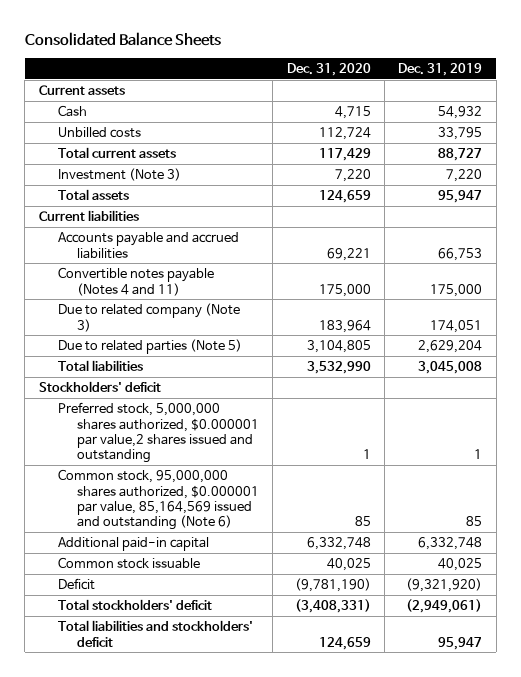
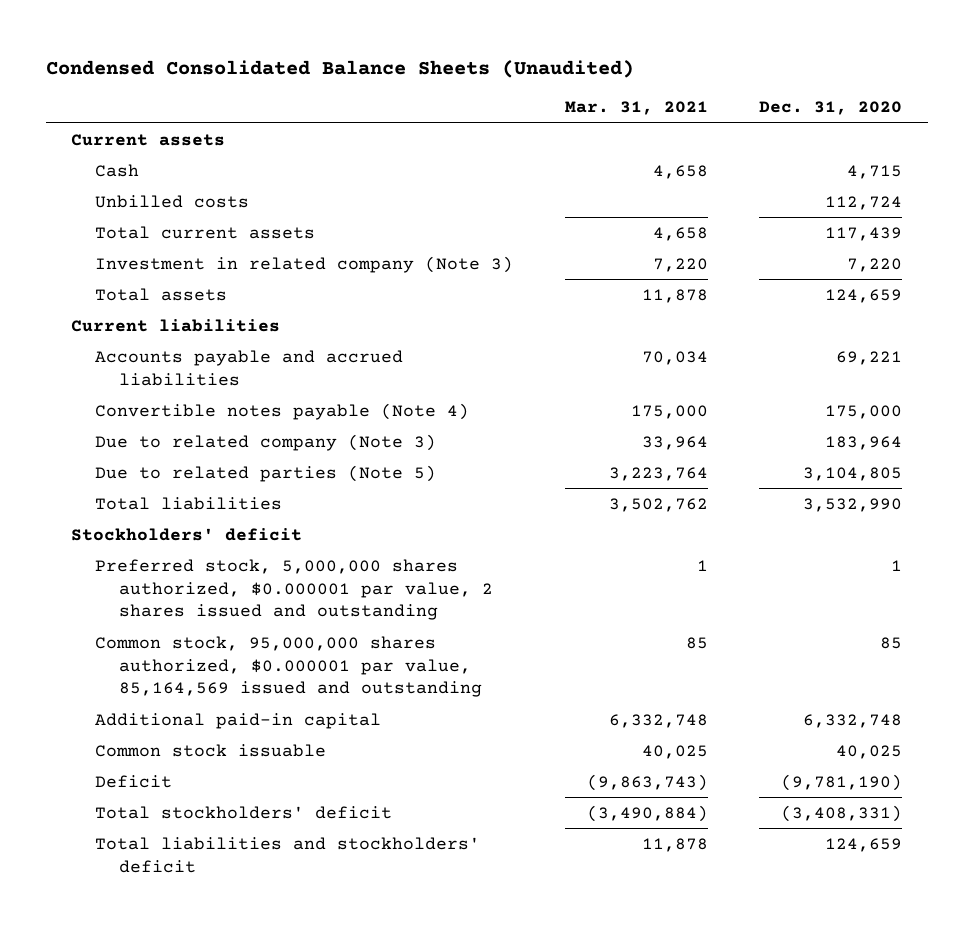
[24,31,221,46] Consolidated Balance Sheets -> [45,59,634,78] Condensed Consolidated Balance Sheets (Unaudited)
[398,63,483,77] Dec. 31, 2019 -> none
none -> [564,101,708,116] Mar. 31, 2021
[318,148,371,162] 117,429 -> [825,226,903,241] 117,439
[57,168,181,182] Investment (Note 3) -> [95,255,514,273] Investment in related company (Note 3)
[57,267,214,296] Convertible notes payable (Notes 4 and 11) -> [95,402,470,420] Convertible notes payable (Note 4)
[57,402,259,464] Preferred stock, 5,000,000 shares authorized, $0.000001 par value,2 shares issued and outstanding -> [95,558,494,621] Preferred stock, 5,000,000 shares authorized, $0.000001 par value, 2 shares issued and outstanding
[57,469,259,531] Common stock, 95,000,000 shares authorized, $0.000001 par value, 85,164,569 issued and outstanding (Note 6) -> [95,635,483,698] Common stock, 95,000,000 shares authorized, $0.000001 par value, 85,164,569 issued and outstanding

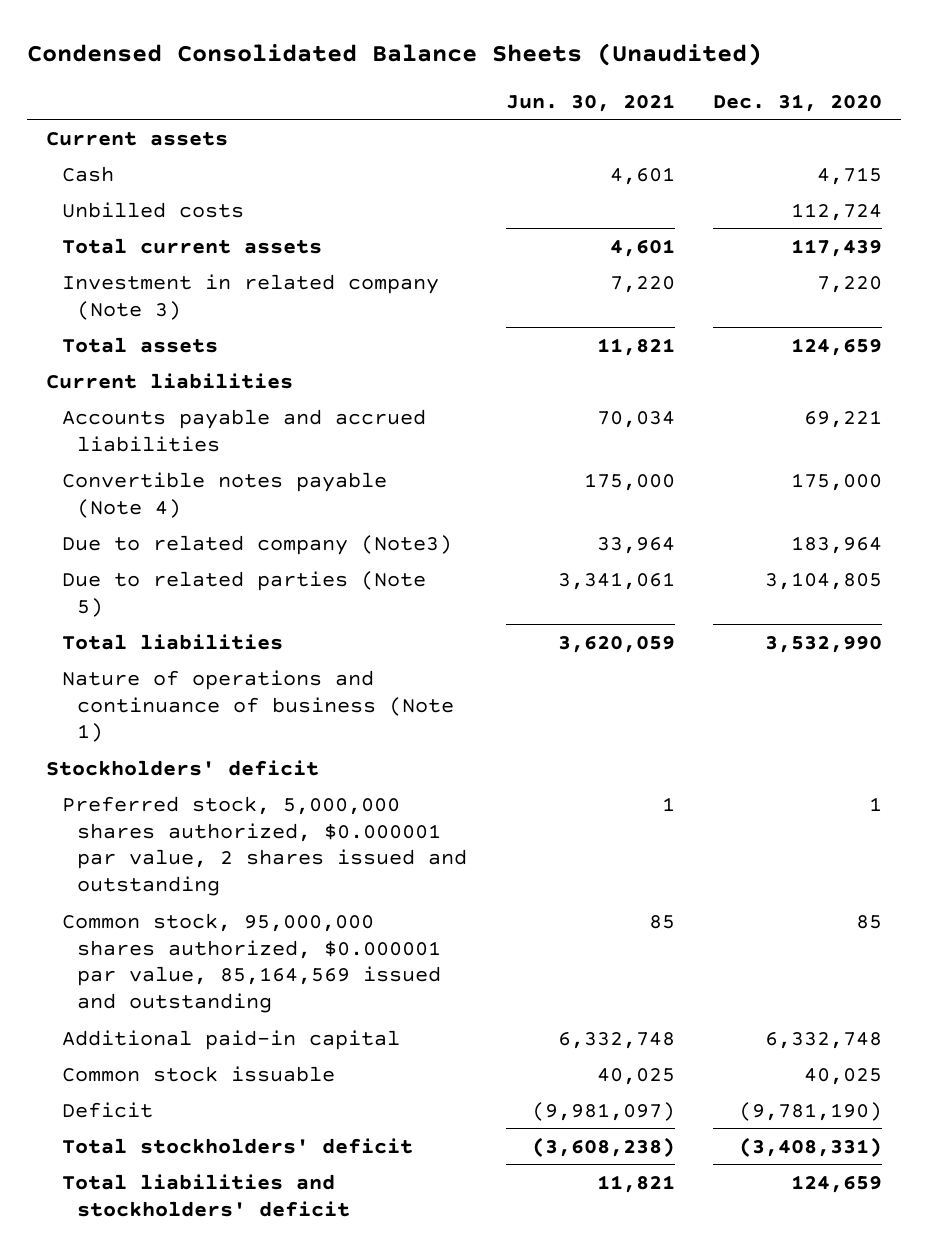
[564,101,708,116] Mar. 31, 2021 -> none
none -> [505,93,675,112] Jun. 30, 2021
[95,433,437,451] Due to related company (Note 3) -> [61,534,452,555] Due to related company (Note3)
none -> [61,669,455,743] Nature of operations and continuance of business (Note 1)

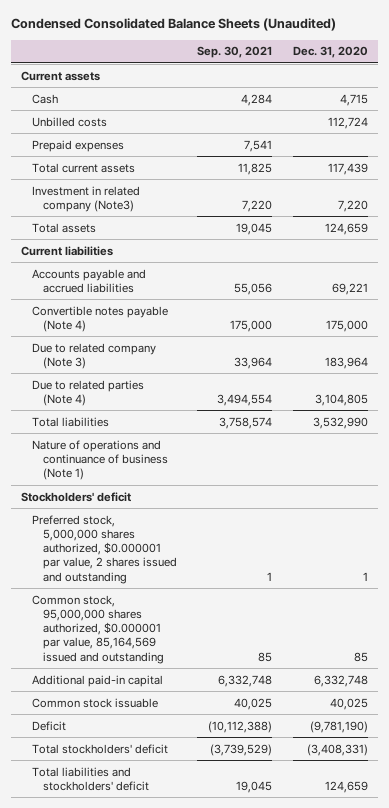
[505,93,675,112] Jun. 30, 2021 -> none
none -> [197,46,273,59] Sep. 30, 2021
none -> [32,139,125,152] Prepaid expenses
[61,273,439,320] Investment in related company (Note 3) -> [32,185,141,212] Investment in related company (Note3)
[61,534,452,555] Due to related company (Note3) -> [32,342,157,369] Due to related company (Note 3)
[61,570,426,617] Due to related parties (Note 5) -> [32,379,145,406] Due to related parties (Note 4)

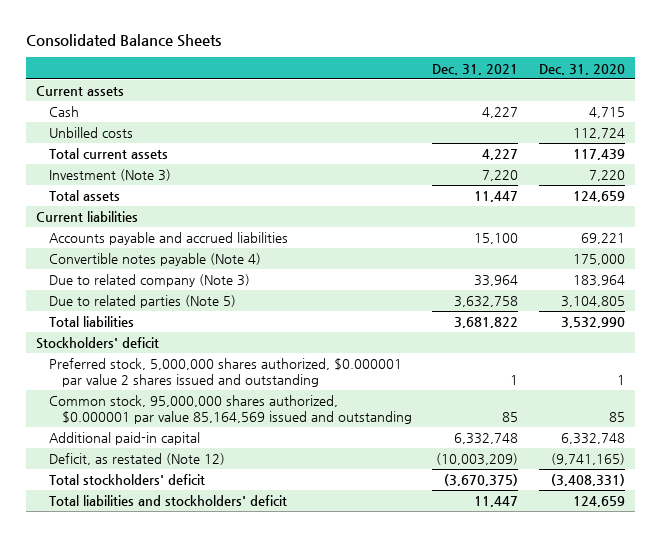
[10,18,336,32] Condensed Consolidated Balance Sheets (Unaudited) -> [25,33,221,47] Consolidated Balance Sheets
[197,46,273,59] Sep. 30, 2021 -> none
none -> [432,63,519,75] Dec. 31, 2021
[32,139,125,152] Prepaid expenses -> none
[32,185,141,212] Investment in related company (Note3) -> [48,169,171,182] Investment (Note 3)
[32,379,145,406] Due to related parties (Note 4) -> [48,295,236,309] Due to related parties (Note 5)
[32,439,169,481] Nature of operations and continuance of business (Note 1) -> none
[32,514,178,584] Preferred stock, 5,000,000 shares authorized, $0.000001 par value, 2 shares issued and outstanding -> [48,358,402,388] Preferred stock, 5,000,000 shares authorized, $0.000001 par value 2 shares issued and outstanding
[32,594,165,664] Common stock, 95,000,000 shares authorized, $0.000001 par value, 85,164,569 issued and outstanding -> [48,395,412,425] Common stock, 95,000,000 shares authorized, $0.000001 par value 85,164,569 issued and outstanding
[32,697,159,708] Common stock issuable -> none
[32,720,67,731] Deficit -> [48,453,225,466] Deficit, as restated (Note 12)
[309,720,368,733] (9,781,190) -> [550,453,625,466] (9,741,165)

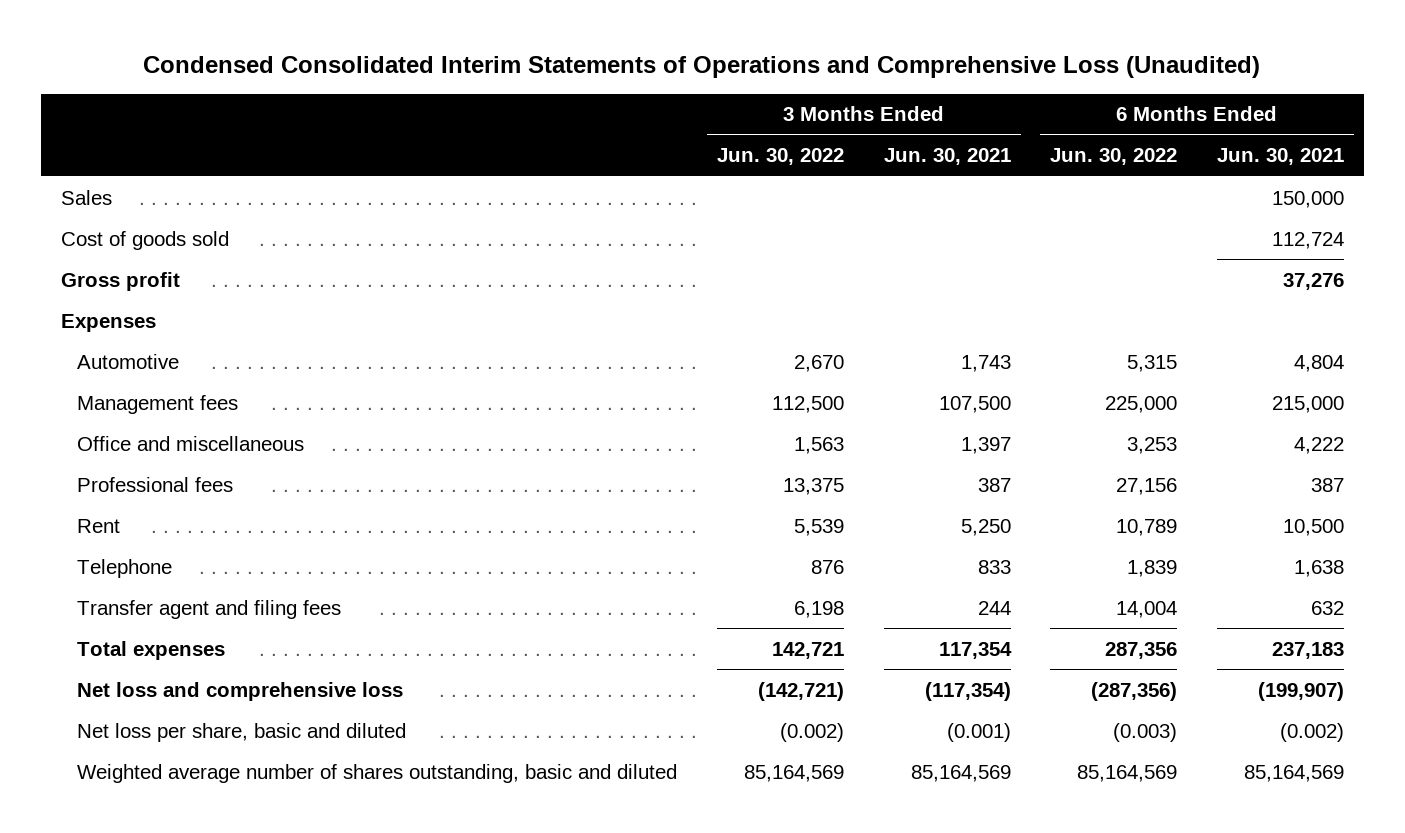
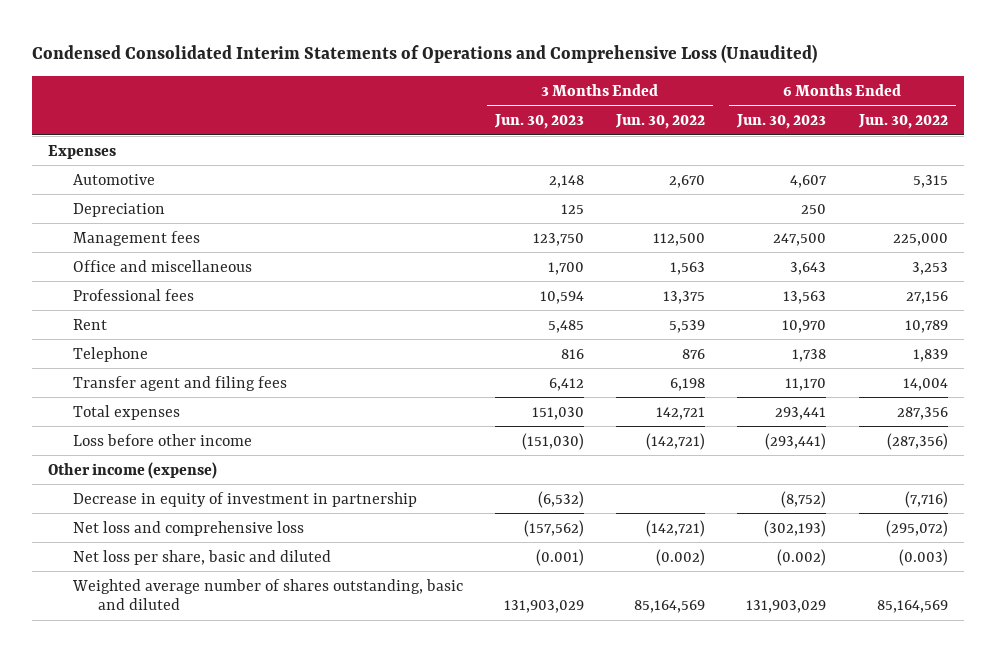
[883,148,1011,166] Jun. 30, 2021 -> none
[1217,148,1345,166] Jun. 30, 2021 -> none
none -> [494,113,585,129] Jun. 30, 2023
none -> [736,113,827,129] Jun. 30, 2023
[60,189,112,205] Sales -> none
[60,230,229,250] Cost of goods sold -> none
[60,271,180,291] Gross profit -> none
none -> [73,202,166,217] Depreciation
none -> [73,433,253,446] Loss before other income
none -> [48,461,218,479] Other income (expense)
none -> [73,491,418,507] Decrease in equity of investment in partnership
[1091,681,1178,701] (287,356) -> [885,519,948,537] (295,072)

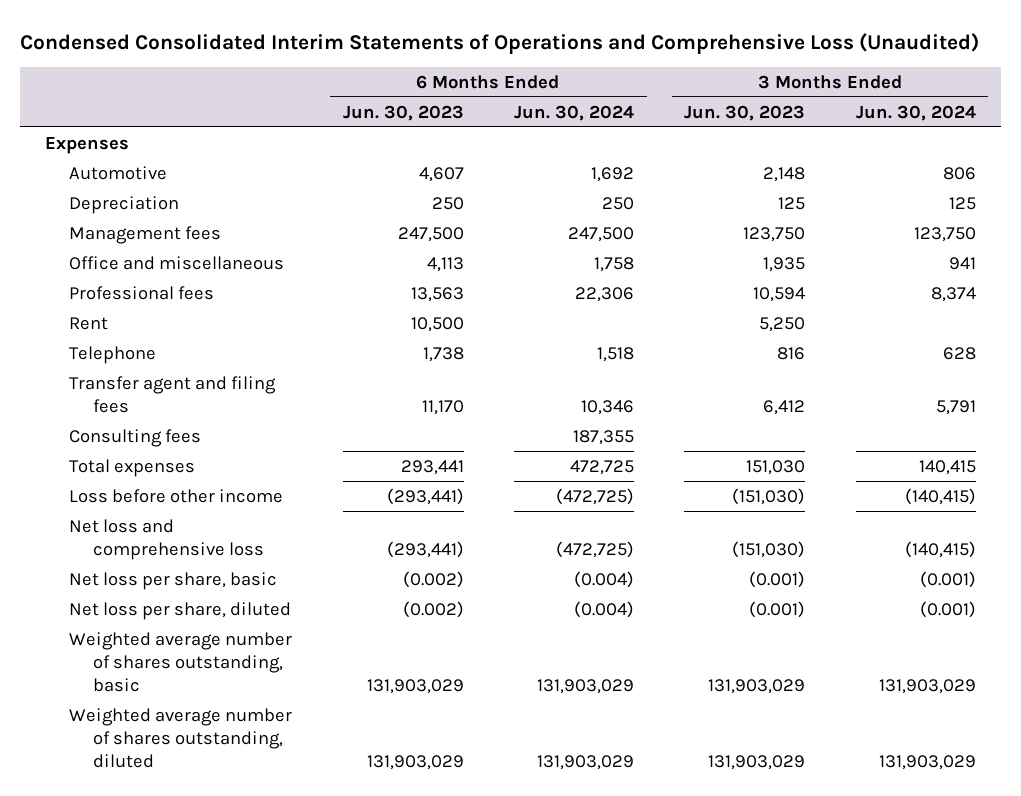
[615,113,706,129] Jun. 30, 2022 -> none
[857,113,948,129] Jun. 30, 2022 -> none
none -> [514,104,635,121] Jun. 30, 2024
none -> [855,104,976,121] Jun. 30, 2024
[548,261,585,275] 1,700 -> [763,256,806,272] 1,935
[790,261,827,275] 3,643 -> [426,256,464,272] 4,113
[548,319,585,333] 5,485 -> [759,316,806,332] 5,250
[782,319,827,333] 10,970 -> [410,316,464,332] 10,500
none -> [69,428,202,447] Consulting fees
[48,461,218,479] Other income (expense) -> none
[73,491,418,507] Decrease in equity of investment in partnership -> none
[524,519,585,537] (157,562) -> [732,540,806,558] (151,030)
[764,519,827,537] (302,193) -> [386,540,464,558] (293,441)
[73,549,332,565] Net loss per share, basic and diluted -> [69,571,278,590] Net loss per share, basic
none -> [69,601,292,620] Net loss per share, diluted
[72,578,464,611] Weighted average number of shares outstanding, basic and diluted -> [69,631,293,692] Weighted average number of shares outstanding, basic
none -> [69,707,293,768] Weighted average number of shares outstanding, diluted

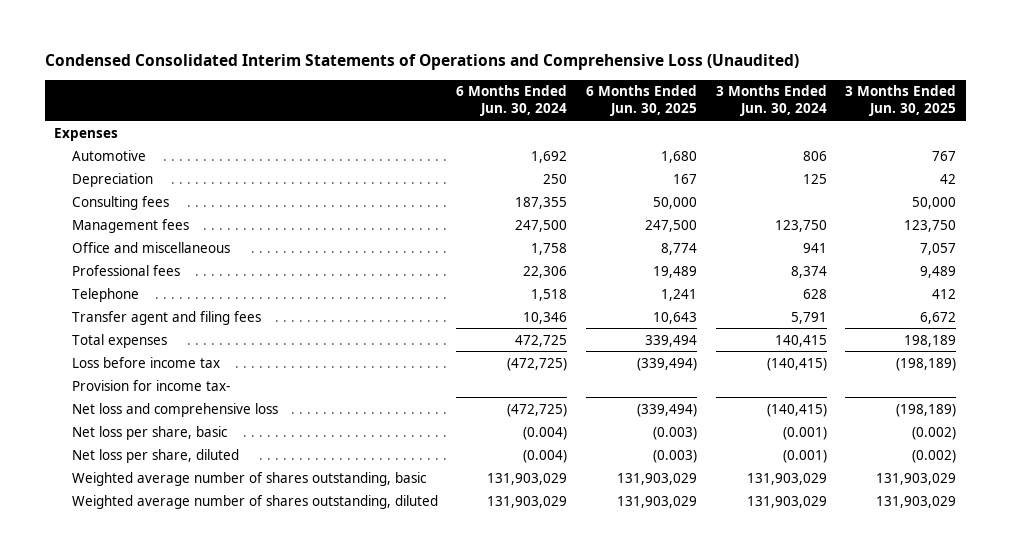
[342,104,464,121] Jun. 30, 2023 -> none
[684,104,806,121] Jun. 30, 2023 -> none
none -> [585,85,697,117] 6 Months Ended Jun. 30, 2025
none -> [845,85,957,117] 3 Months Ended Jun. 30, 2025
[69,428,202,447] Consulting fees -> [71,195,169,210] Consulting fees
[69,316,109,330] Rent -> none
[69,488,284,503] Loss before other income -> [71,356,220,368] Loss before income tax
none -> [71,379,230,391] Provision for income tax-

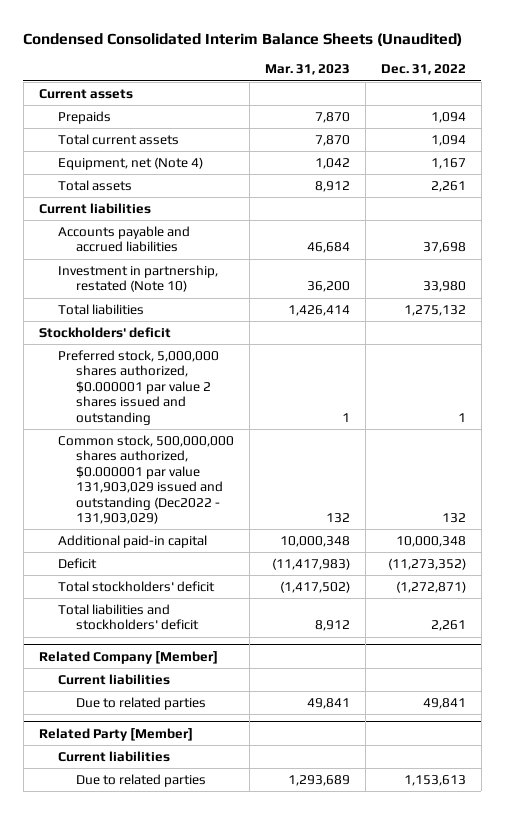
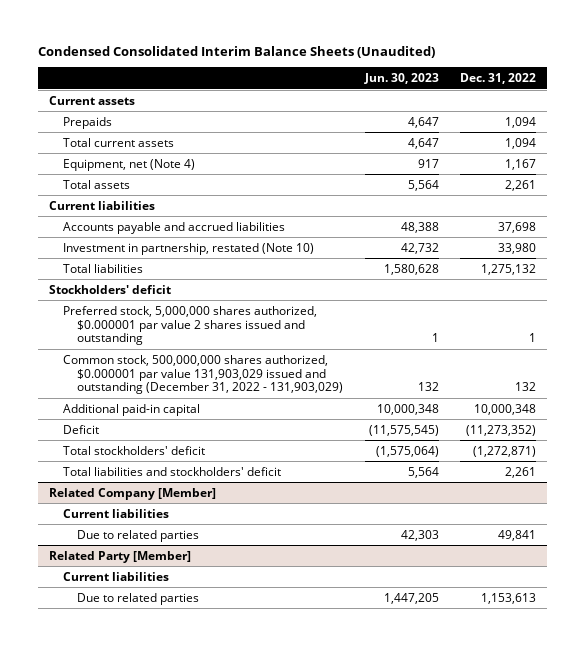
[264,64,350,76] Mar. 31, 2023 -> none
none -> [363,73,439,85] Jun. 30, 2023
[57,434,234,525] Common stock, 500,000,000 shares authorized, $0.000001 par value 131,903,029 issued and outstanding (Dec2022 - 131,903,029) -> [63,354,344,395] Common stock, 500,000,000 shares authorized, $0.000001 par value 131,903,029 issued and outstanding (December 31, 2022 - 131,903,029)

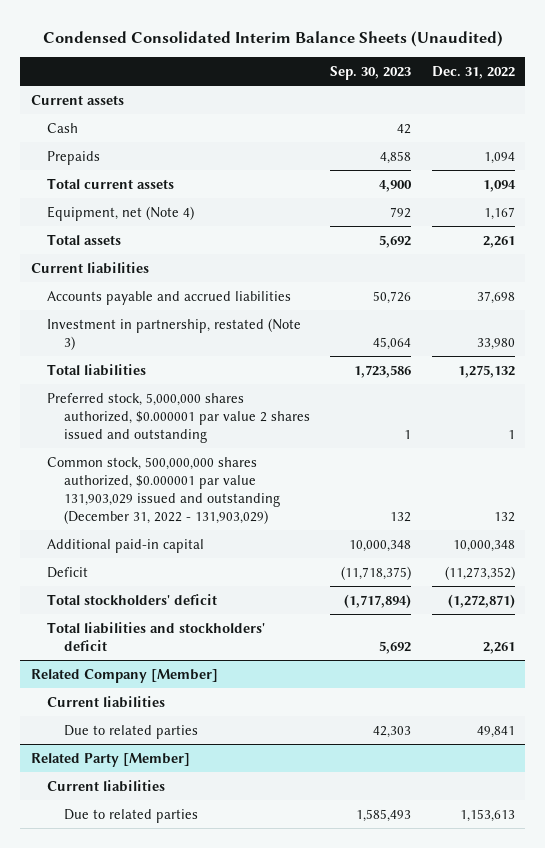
[363,73,439,85] Jun. 30, 2023 -> none
none -> [330,65,412,80] Sep. 30, 2023
none -> [47,122,79,133] Cash
[63,242,315,255] Investment in partnership, restated (Note 10) -> [47,317,302,350] Investment in partnership, restated (Note 3)
[48,284,171,294] Stockholders' deficit -> none

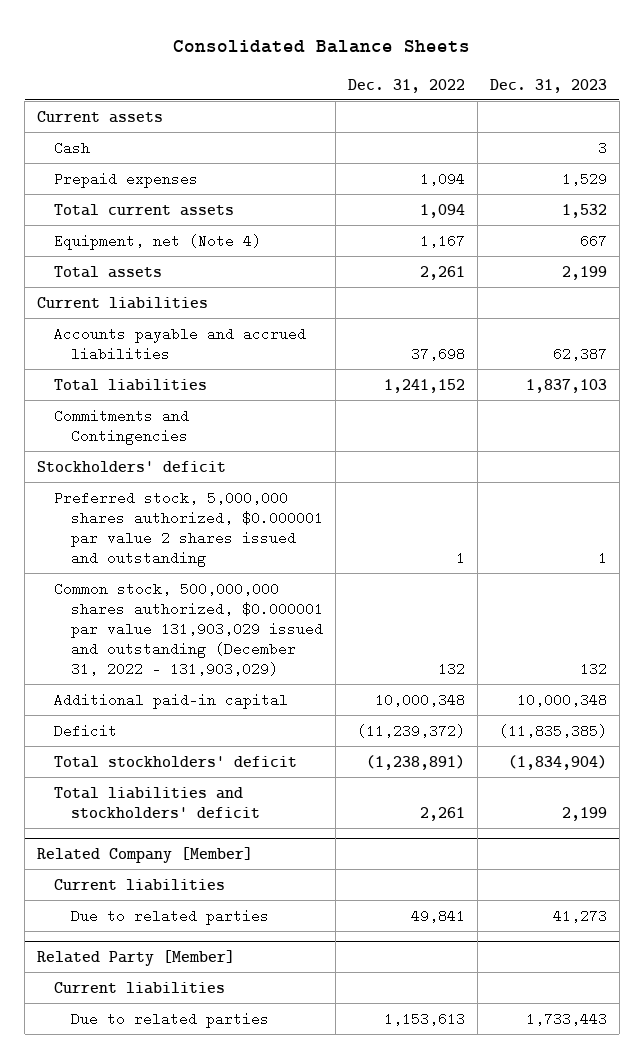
[42,30,503,47] Condensed Consolidated Interim Balance Sheets (Unaudited) -> [173,39,471,53] Consolidated Balance Sheets
[330,65,412,80] Sep. 30, 2023 -> none
none -> [489,78,607,93] Dec. 31, 2023
[47,150,101,165] Prepaids -> [54,171,199,188] Prepaid expenses
[47,317,302,350] Investment in partnership, restated (Note 3) -> none
[457,364,515,378] 1,275,132 -> [384,378,466,393] 1,241,152
none -> [54,408,190,445] Commitments and Contingencies
none -> [37,460,227,472] Stockholders' deficit
[444,565,515,580] (11,273,352) -> [357,723,466,738] (11,239,372)
[447,593,515,608] (1,272,871) -> [366,754,466,770] (1,238,891)

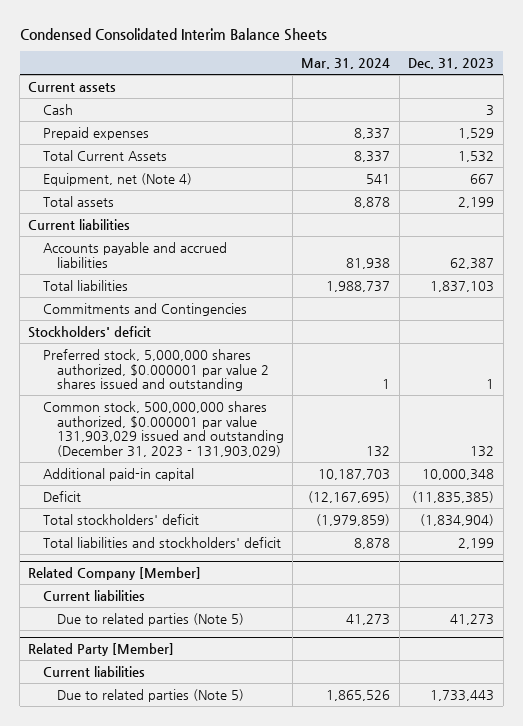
[173,39,471,53] Consolidated Balance Sheets -> [19,27,327,41] Condensed Consolidated Interim Balance Sheets
[348,78,466,93] Dec. 31, 2022 -> none
none -> [301,58,391,70] Mar. 31, 2024
[54,203,235,216] Total current assets -> [42,149,167,161] Total Current Assets
[54,581,324,676] Common stock, 500,000,000 shares authorized, $0.000001 par value 131,903,029 issued and outstanding (December 31, 2022 - 131,903,029) -> [42,400,284,457] Common stock, 500,000,000 shares authorized, $0.000001 par value 131,903,029 issued and outstanding (December 31, 2023 - 131,903,029)
[71,908,270,925] Due to related parties -> [56,612,244,626] Due to related parties (Note 5)
[71,1011,270,1028] Due to related parties -> [56,688,244,702] Due to related parties (Note 5)

